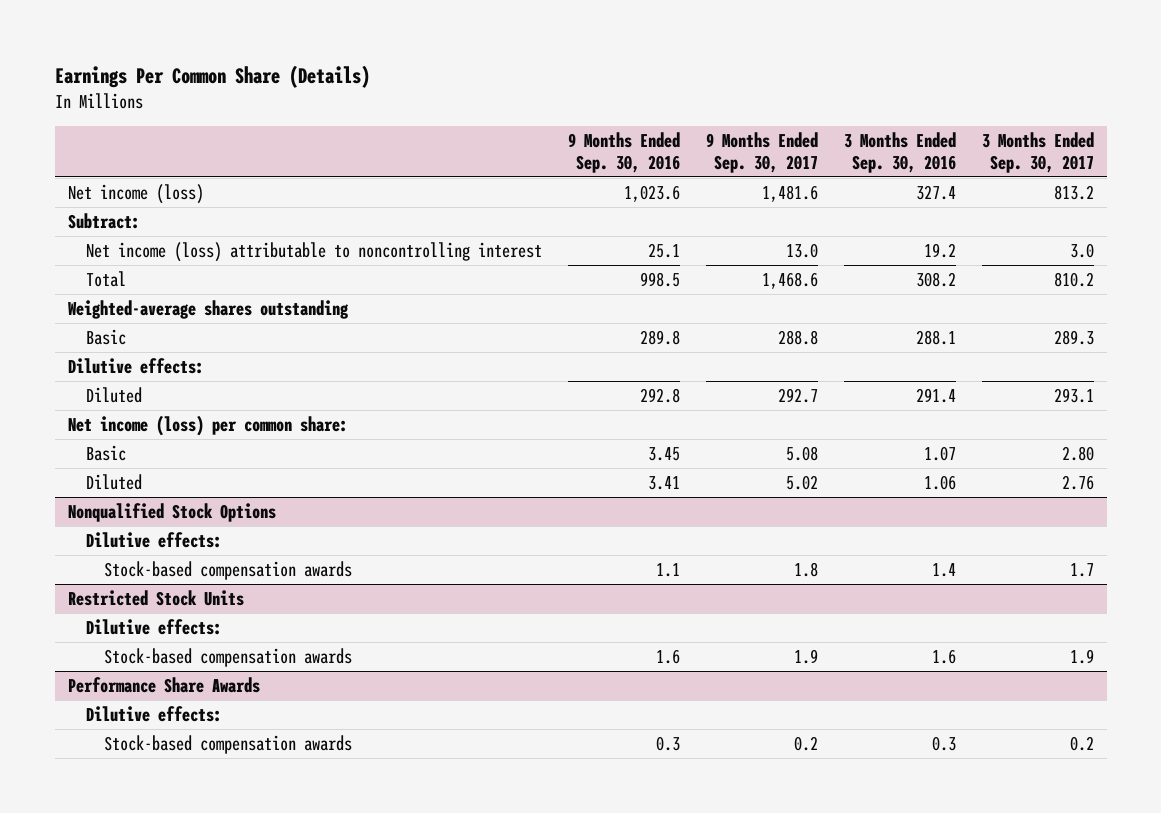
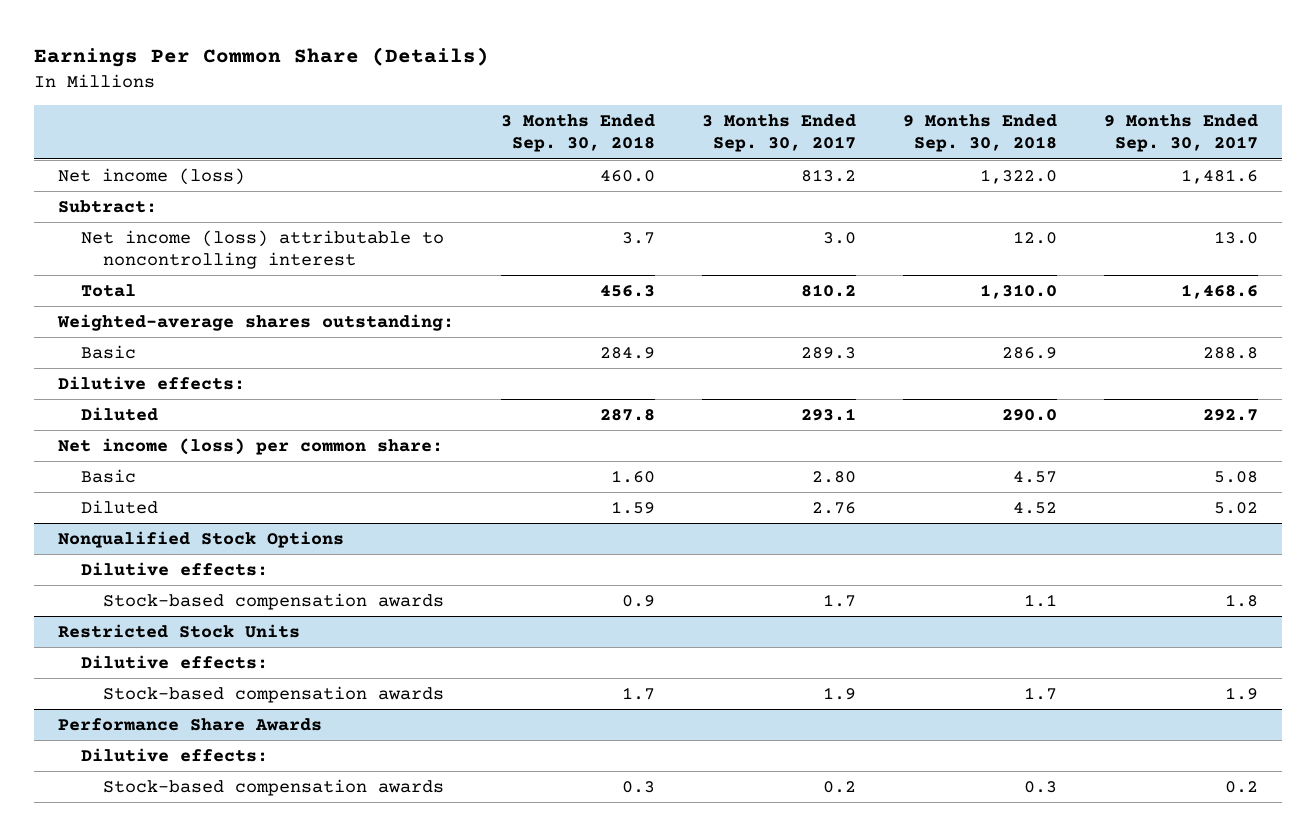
[567,131,680,173] 9 Months Ended Sep. 30, 2016 -> none
[843,131,956,173] 3 Months Ended Sep. 30, 2016 -> none
none -> [500,114,655,153] 3 Months Ended Sep. 30, 2018
none -> [903,114,1058,153] 9 Months Ended Sep. 30, 2018
[67,299,349,319] Weighted-average shares outstanding -> [56,313,454,331] Weighted-average shares outstanding:

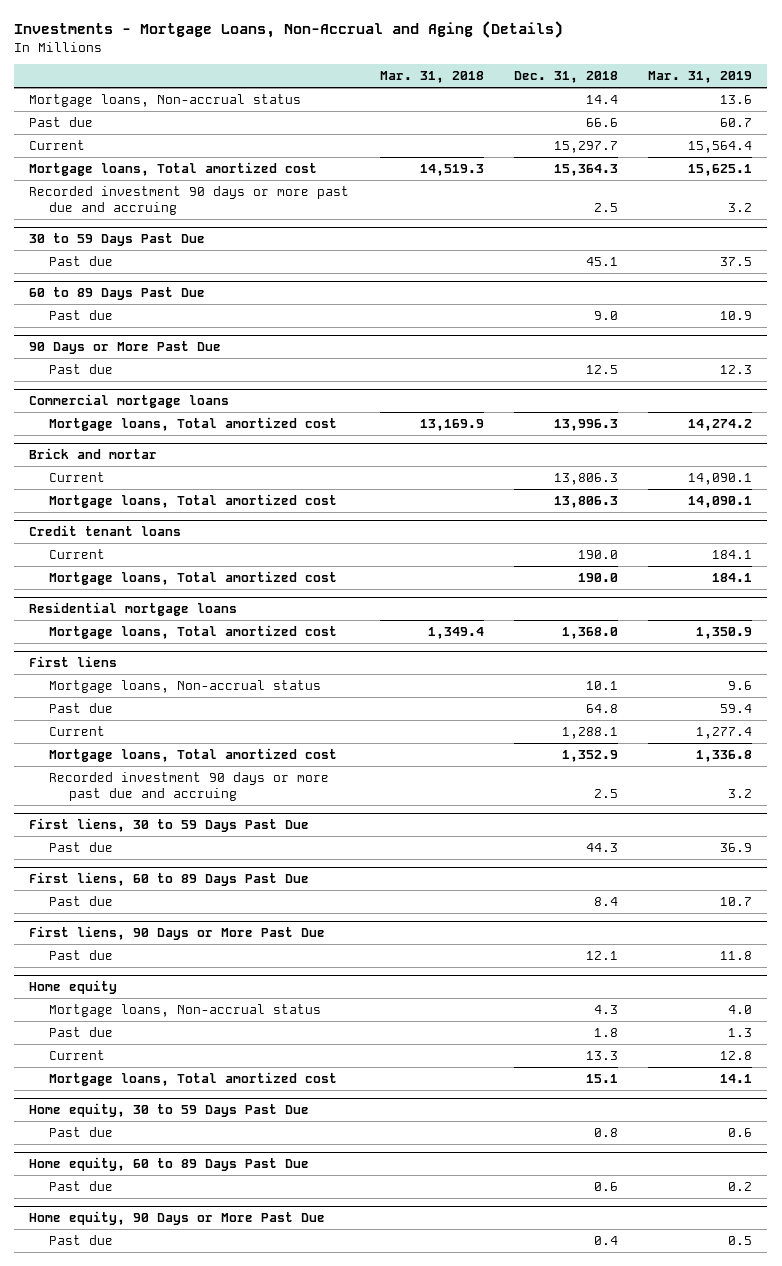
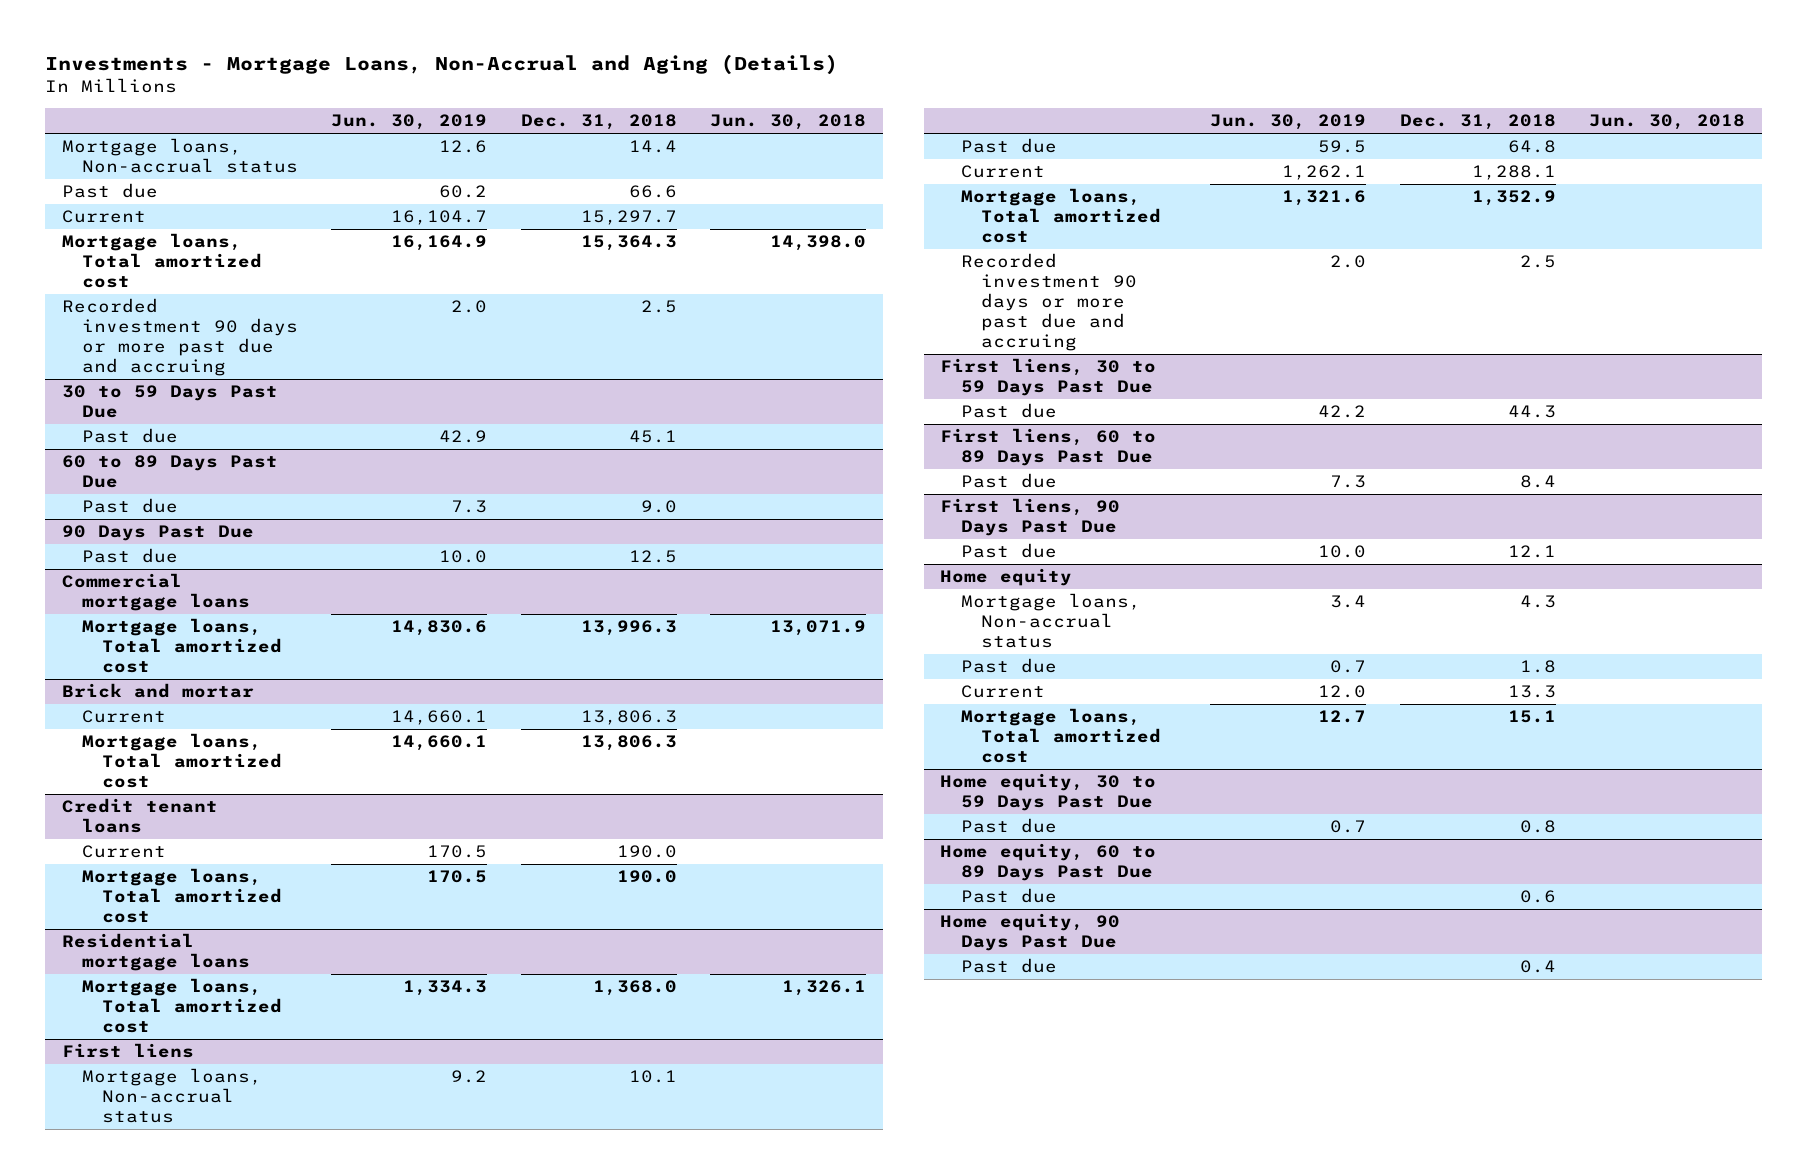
[379,71,484,84] Mar. 31, 2018 -> none
[648,71,753,84] Mar. 31, 2019 -> none
none -> [331,114,488,131] Jun. 30, 2019
none -> [710,114,867,131] Jun. 30, 2018
[29,340,222,354] 90 Days or More Past Due -> [61,525,254,542] 90 Days Past Due
[29,925,326,940] First liens, 90 Days or More Past Due -> [940,498,1121,537] First liens, 90 Days Past Due
[29,1210,326,1225] Home equity, 90 Days or More Past Due -> [940,913,1121,952] Home equity, 90 Days Past Due

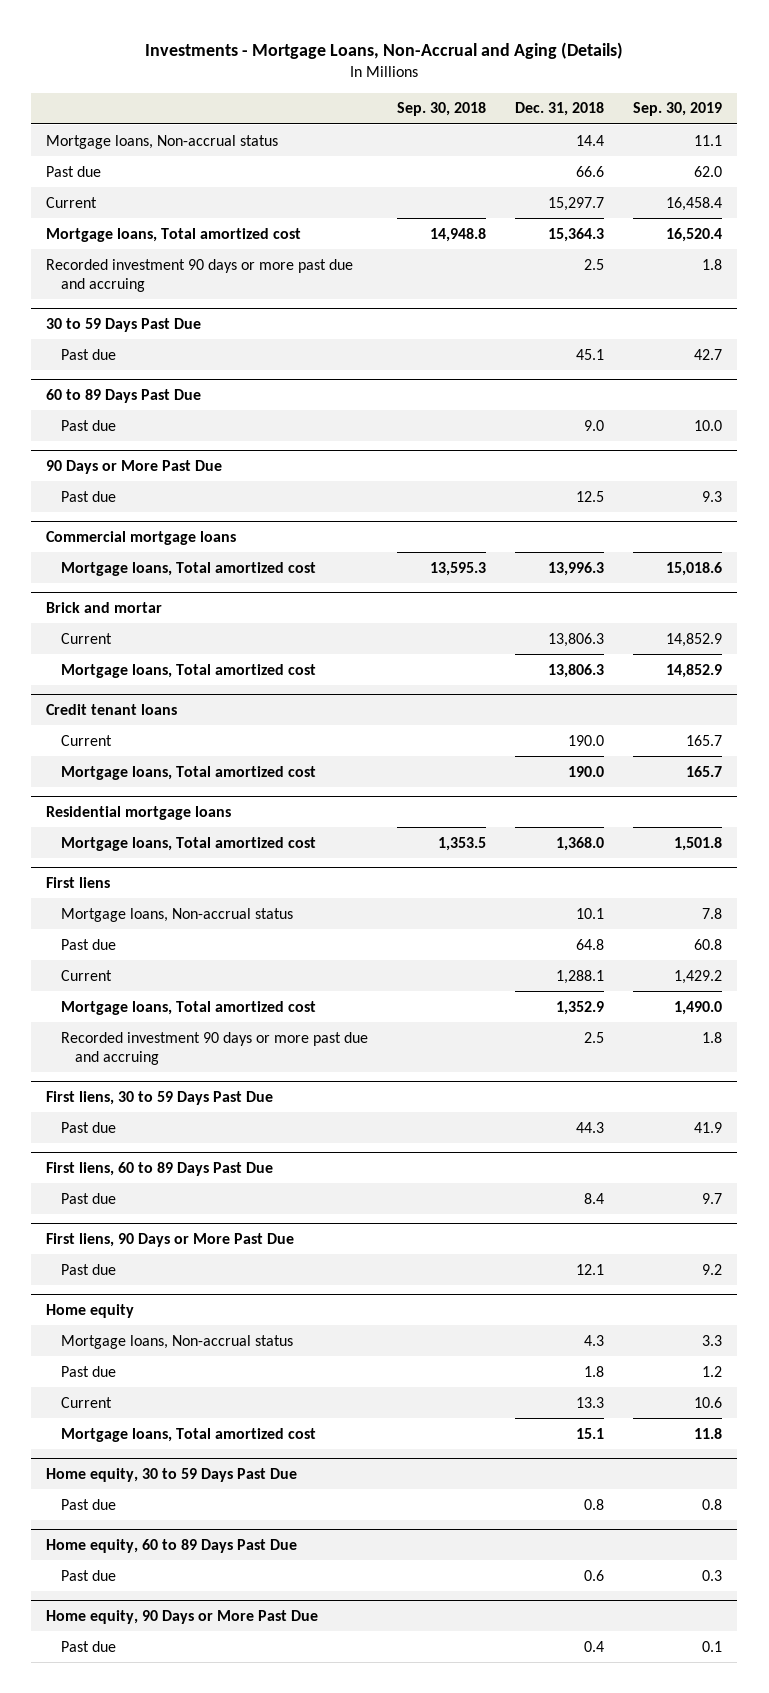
[331,114,488,131] Jun. 30, 2019 -> none
[710,114,867,131] Jun. 30, 2018 -> none
none -> [396,102,486,117] Sep. 30, 2018
none -> [633,102,723,117] Sep. 30, 2019
[61,525,254,542] 90 Days Past Due -> [46,460,223,475] 90 Days or More Past Due
[940,498,1121,537] First liens, 90 Days Past Due -> [46,1233,295,1248] First liens, 90 Days or More Past Due
[940,913,1121,952] Home equity, 90 Days Past Due -> [46,1610,319,1625] Home equity, 90 Days or More Past Due

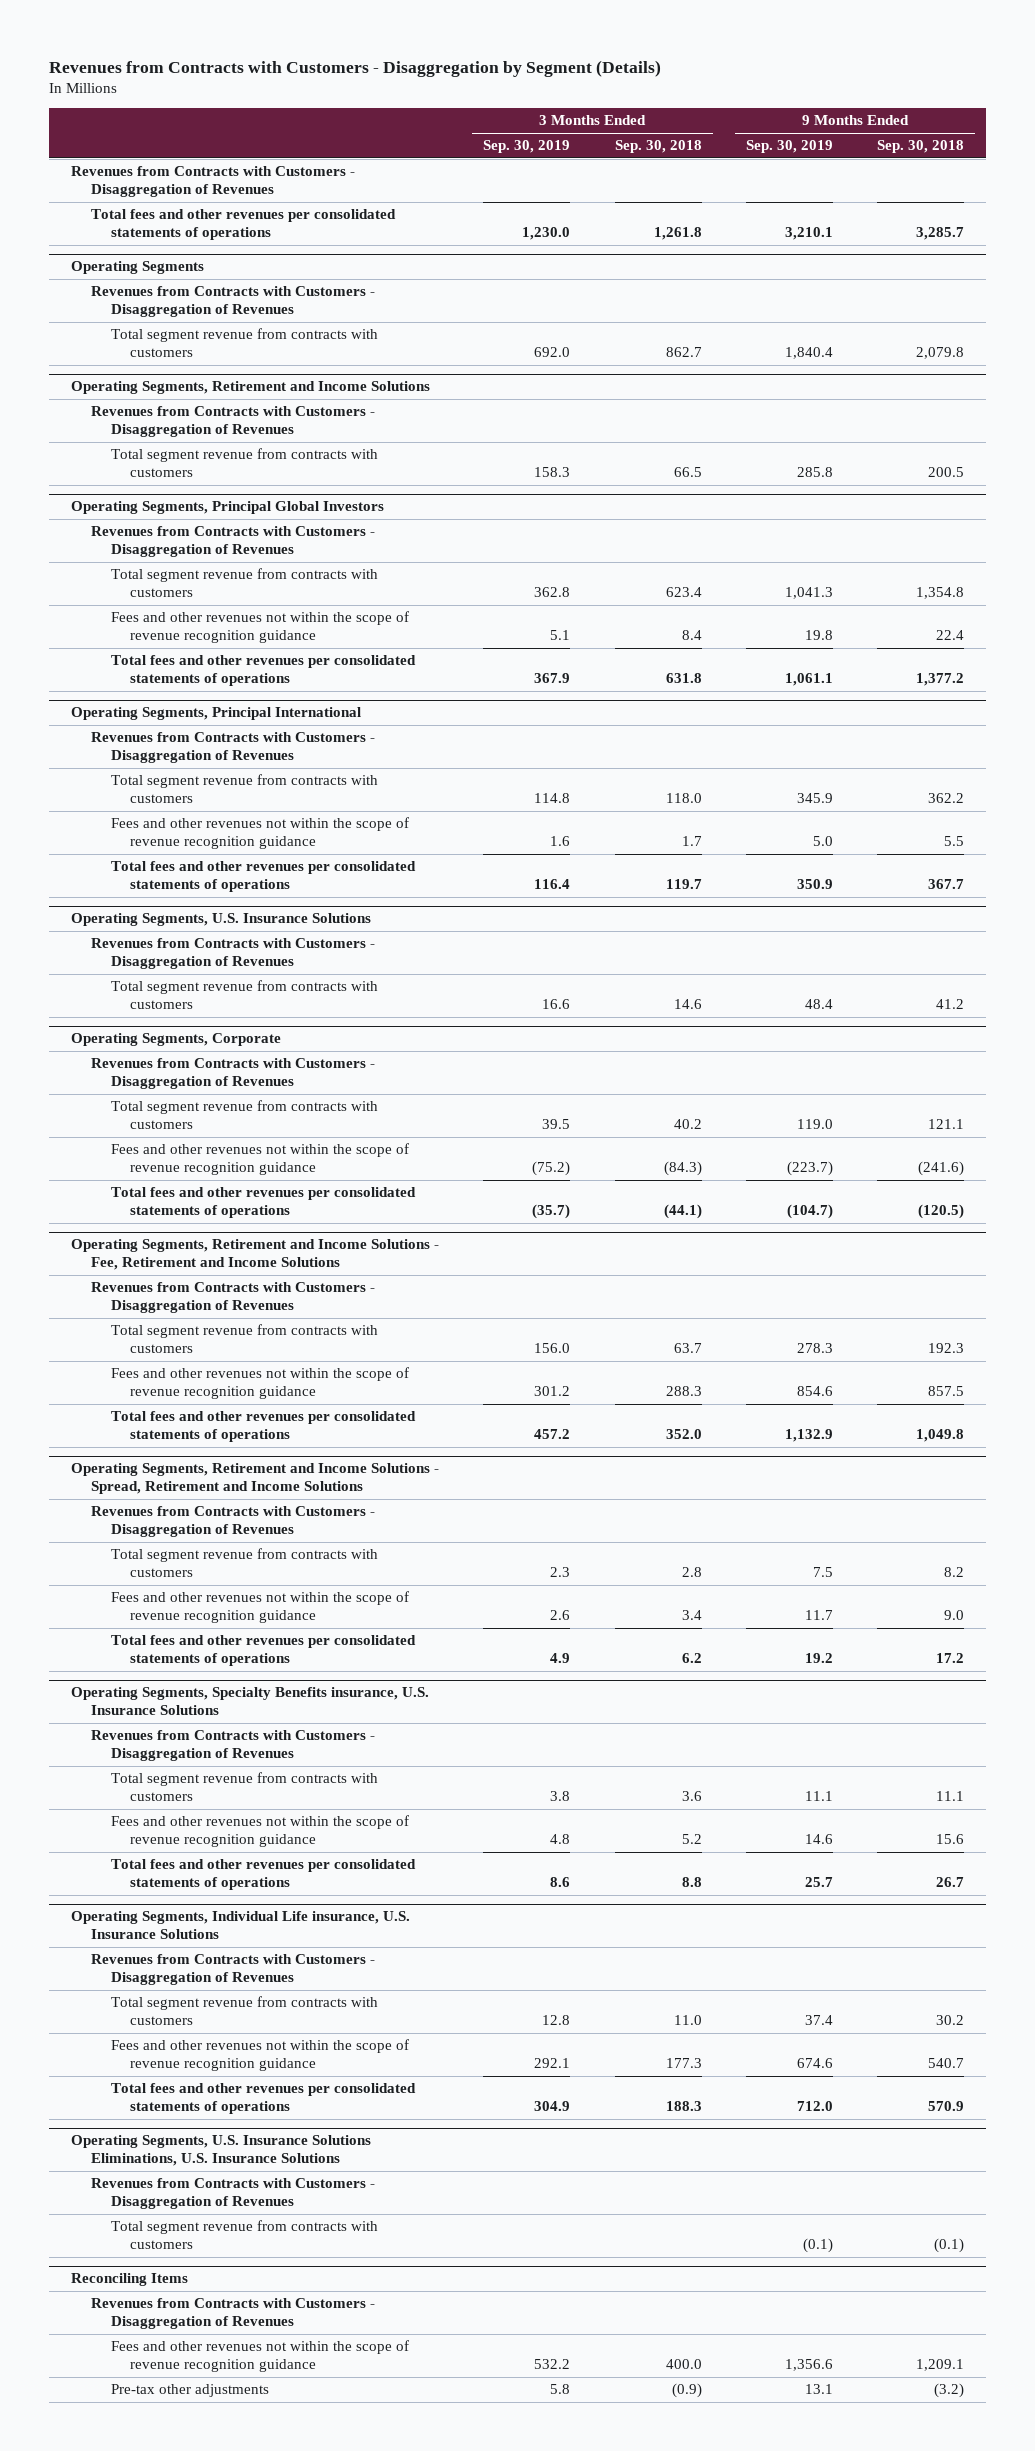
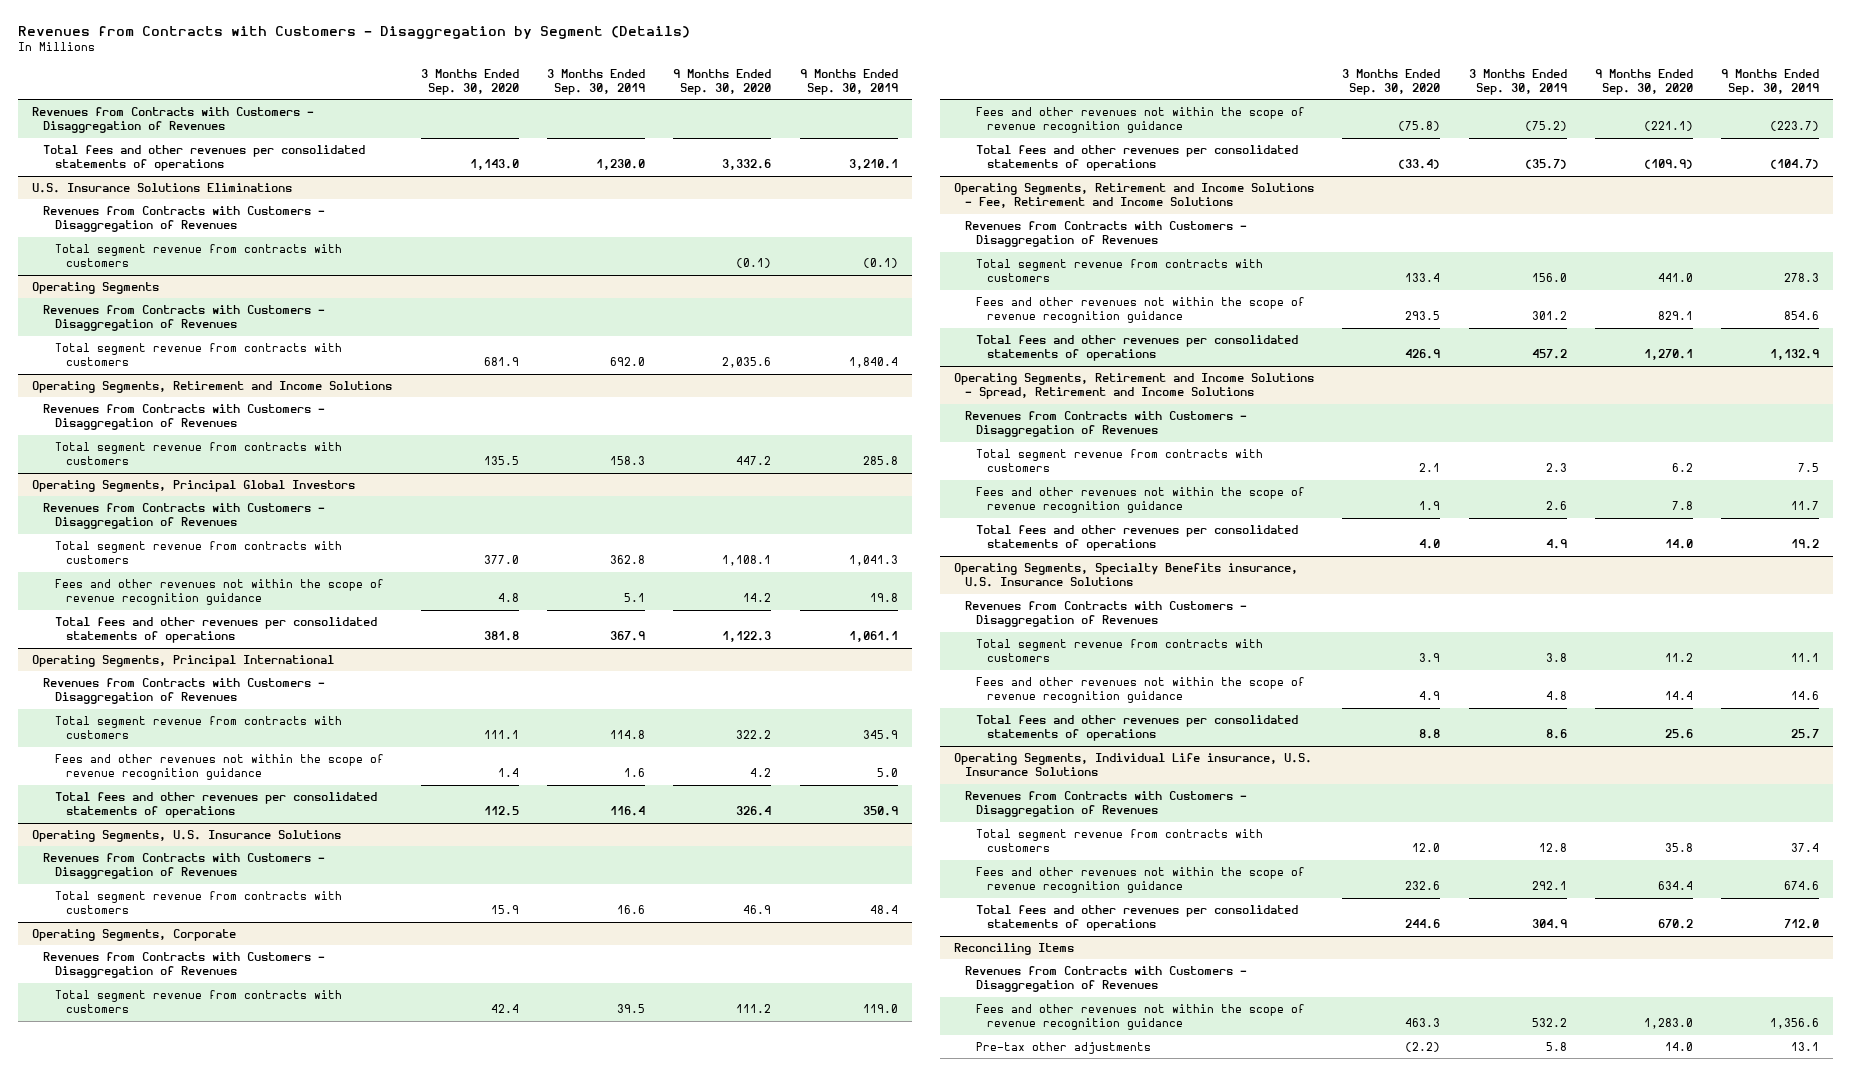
[614,140,702,154] Sep. 30, 2018 -> none
[876,140,964,154] Sep. 30, 2018 -> none
none -> [420,68,519,96] 3 Months Ended Sep. 30, 2020
none -> [673,68,772,96] 9 Months Ended Sep. 30, 2020
none -> [32,182,293,193] U.S. Insurance Solutions Eliminations
none -> [43,205,326,233] Revenues from Contracts with Customers - Disaggregation of Revenues
none -> [54,243,342,268] Total segment revenue from contracts with customers
[71,2135,372,2167] Operating Segments, U.S. Insurance Solutions Eliminations, U.S. Insurance Solutions -> none
[90,2178,375,2210] Revenues from Contracts with Customers - Disaggregation of Revenues -> none
[110,2220,378,2250] Total segment revenue from contracts with customers -> none

